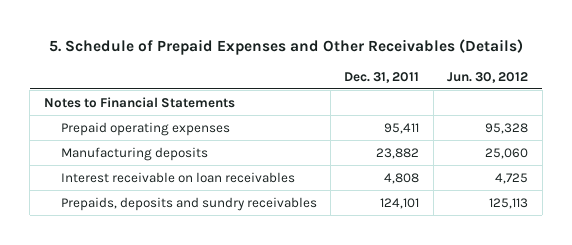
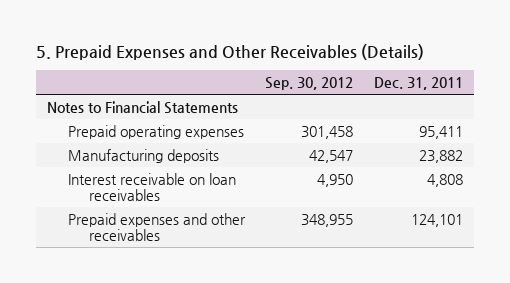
[48,38,523,55] 5. Schedule of Prepaid Expenses and Other Receivables (Details) -> [36,43,425,60] 5. Prepaid Expenses and Other Receivables (Details)
[447,71,529,83] Jun. 30, 2012 -> none
none -> [265,76,354,90] Sep. 30, 2012
[60,196,317,211] Prepaids, deposits and sundry receivables -> [67,212,246,241] Prepaid expenses and other receivables

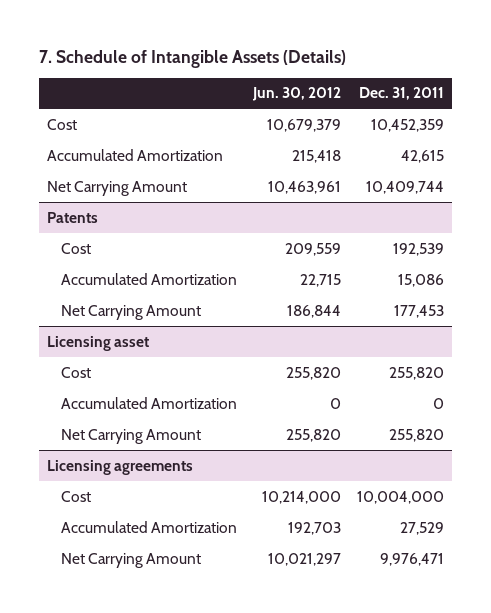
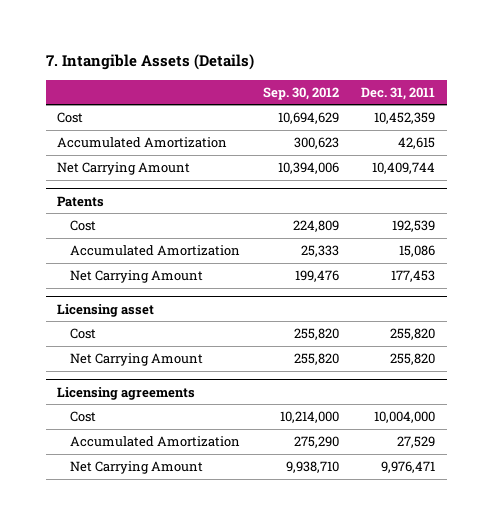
[38,49,346,68] 7. Schedule of Intangible Assets (Details) -> [45,54,254,71] 7. Intangible Assets (Details)
[252,87,342,102] Jun. 30, 2012 -> none
none -> [262,86,339,100] Sep. 30, 2012
[61,396,238,409] Accumulated Amortization -> none

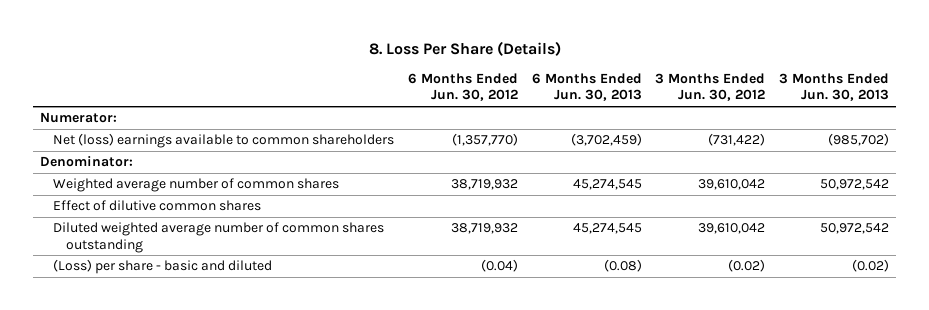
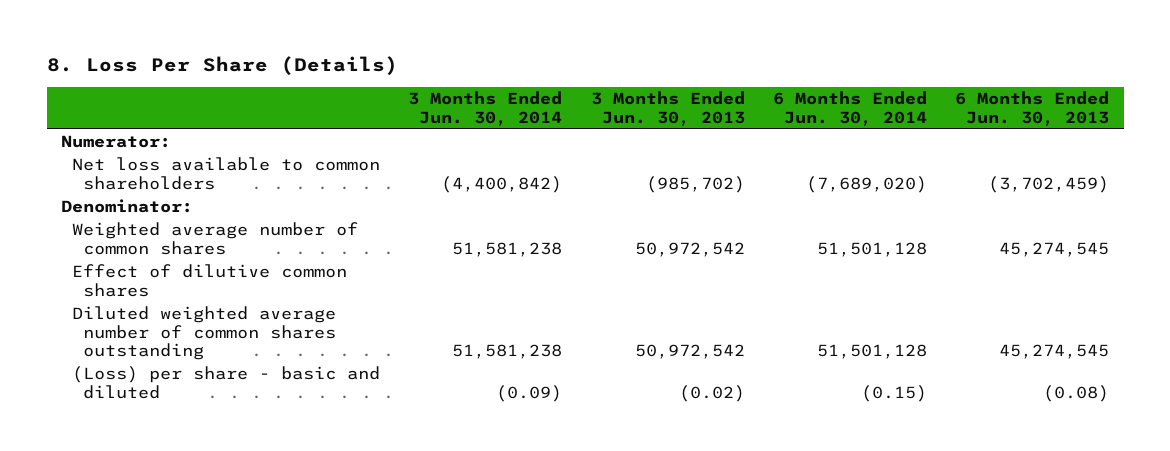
[407,73,518,102] 6 Months Ended Jun. 30, 2012 -> none
[655,73,766,102] 3 Months Ended Jun. 30, 2012 -> none
none -> [408,91,563,126] 3 Months Ended Jun. 30, 2014
none -> [773,91,928,126] 6 Months Ended Jun. 30, 2014
[52,133,394,149] Net (loss) earnings available to common shareholders -> [72,157,381,190] Net loss available to common shareholders

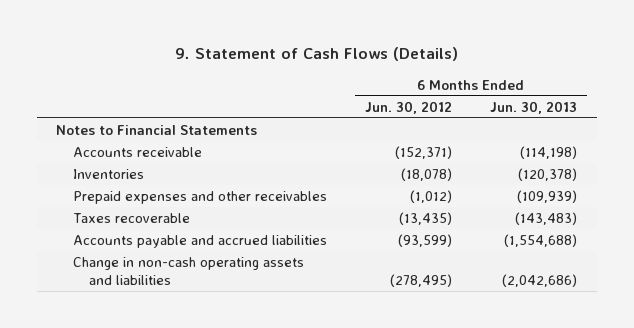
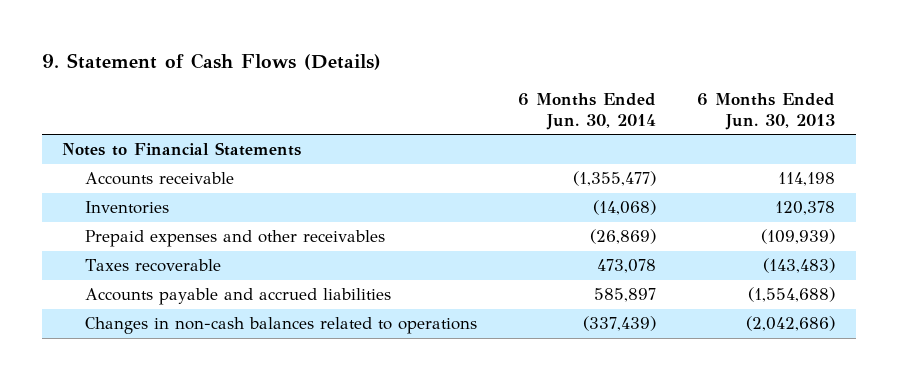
[364,100,452,114] Jun. 30, 2012 -> none
none -> [517,92,656,130] 6 Months Ended Jun. 30, 2014
[520,145,578,159] (114,198) -> [778,172,836,187] 114,198
[518,167,578,181] (120,378) -> [775,201,836,216] 120,378
[72,256,304,286] Change in non-cash operating assets and liabilities -> [84,317,477,335] Changes in non-cash balances related to operations

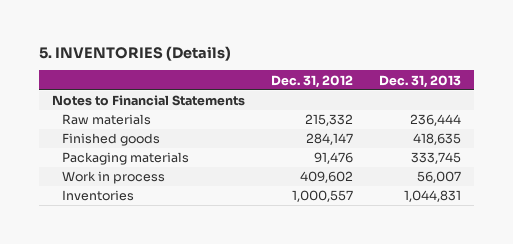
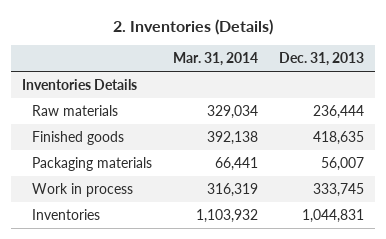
[38,46,231,62] 5. INVENTORIES (Details) -> [112,18,273,35] 2. Inventories (Details)
[271,74,354,88] Dec. 31, 2012 -> none
none -> [173,51,259,66] Mar. 31, 2014
[51,95,245,107] Notes to Financial Statements -> none
none -> [21,78,137,90] Inventories Details
[411,152,462,165] 333,745 -> [321,156,365,171] 56,007
[417,171,462,184] 56,007 -> [313,182,365,197] 333,745

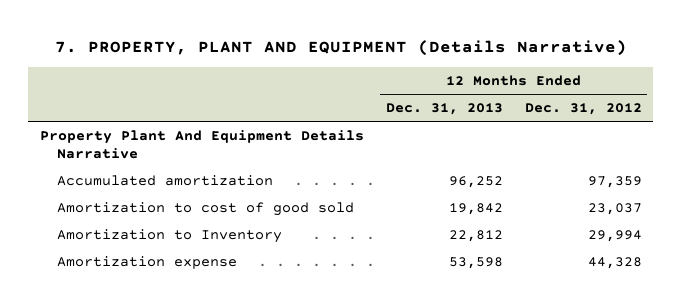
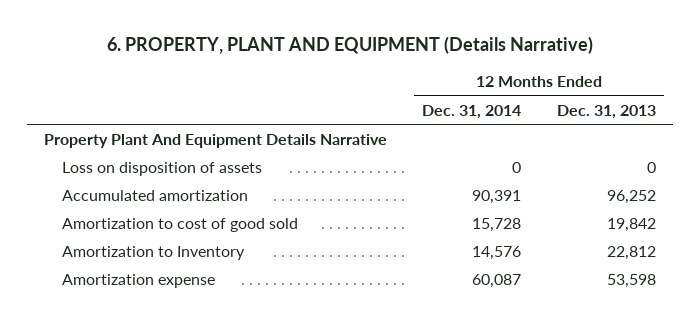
[54,39,627,56] 7. PROPERTY, PLANT AND EQUIPMENT (Details Narrative) -> [106,36,593,55] 6. PROPERTY, PLANT AND EQUIPMENT (Details Narrative)
[524,102,642,115] Dec. 31, 2012 -> none
none -> [422,104,522,119] Dec. 31, 2014
none -> [62,161,263,176] Loss on disposition of assets

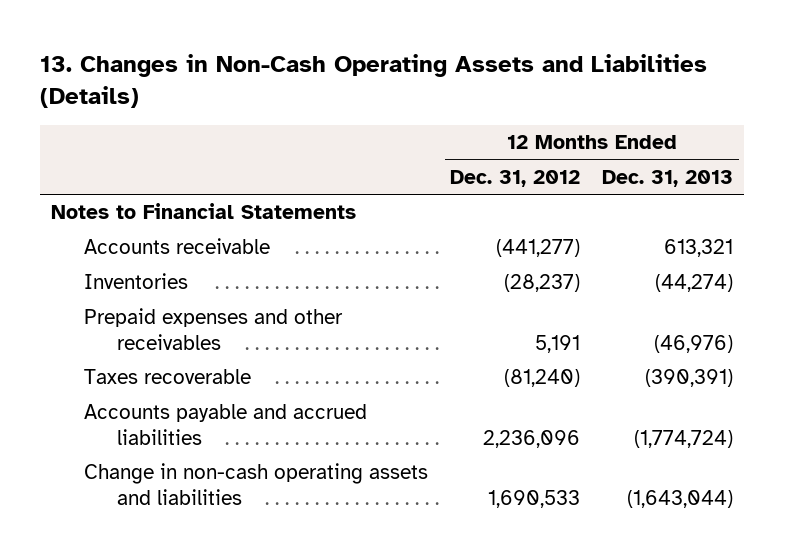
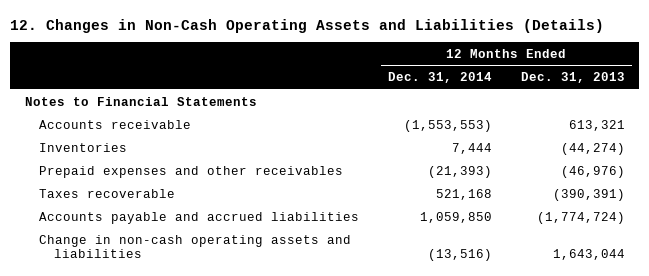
[40,54,708,109] 13. Changes in Non-Cash Operating Assets and Liabilities (Details) -> [10,18,605,33] 12. Changes in Non-Cash Operating Assets and Liabilities (Details)
[450,169,581,187] Dec. 31, 2012 -> none
none -> [388,72,493,84] Dec. 31, 2014
[627,490,734,509] (1,643,044) -> [552,249,625,261] 1,643,044

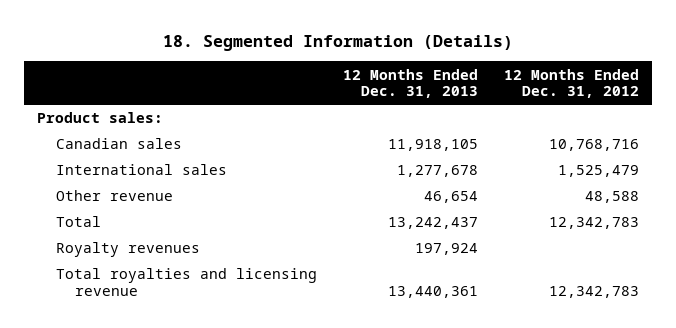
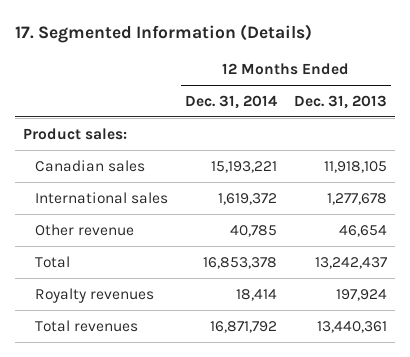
[163,34,514,51] 18. Segmented Information (Details) -> [14,24,312,44] 17. Segmented Information (Details)
[504,68,640,99] 12 Months Ended Dec. 31, 2012 -> none
none -> [184,94,277,109] Dec. 31, 2014
[56,268,318,297] Total royalties and licensing revenue -> [35,319,139,332] Total revenues

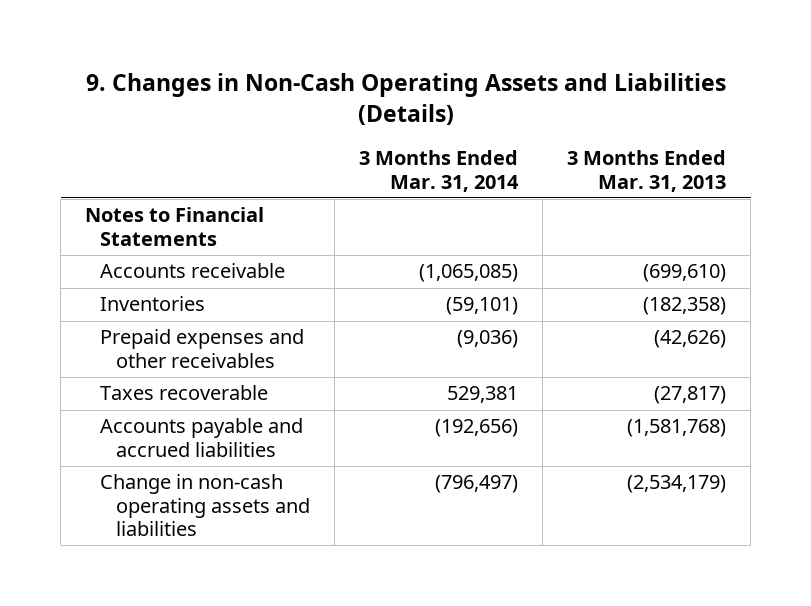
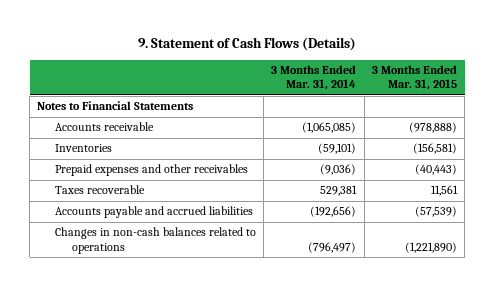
[85,73,726,126] 9. Changes in Non-Cash Operating Assets and Liabilities (Details) -> [138,37,357,52] 9. Statement of Cash Flows (Details)
[566,150,726,192] 3 Months Ended Mar. 31, 2013 -> none
none -> [371,65,457,91] 3 Months Ended Mar. 31, 2015
[100,474,310,536] Change in non-cash operating assets and liabilities -> [54,227,256,254] Changes in non-cash balances related to operations

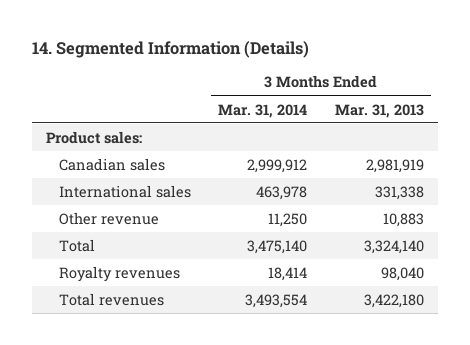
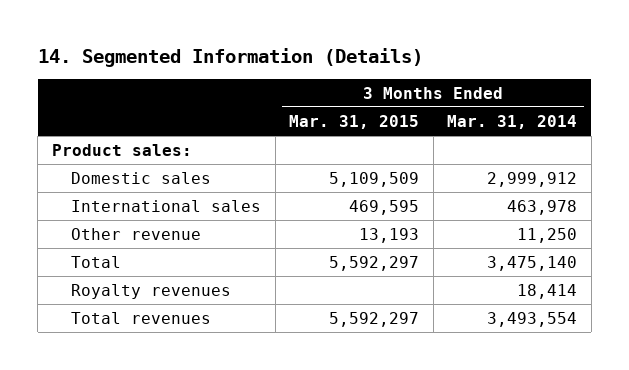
[335,103,425,118] Mar. 31, 2013 -> none
none -> [289,114,420,129] Mar. 31, 2015
[58,157,165,171] Canadian sales -> [71,172,212,185] Domestic sales

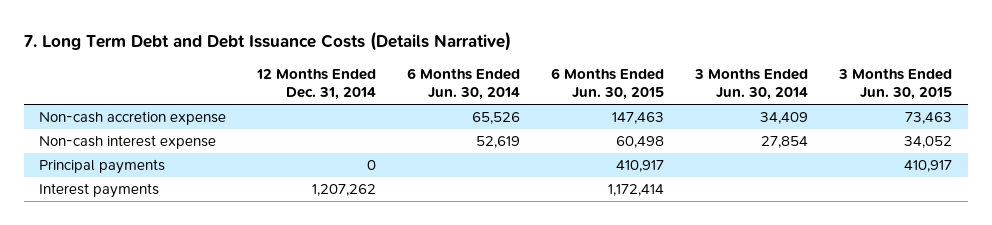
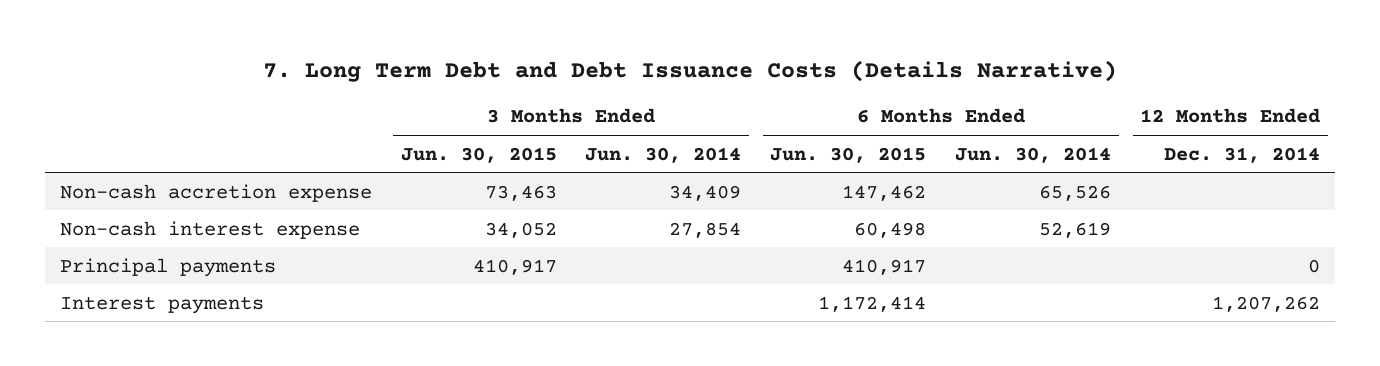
[612,112,665,125] 147,463 -> [842,184,927,201] 147,462

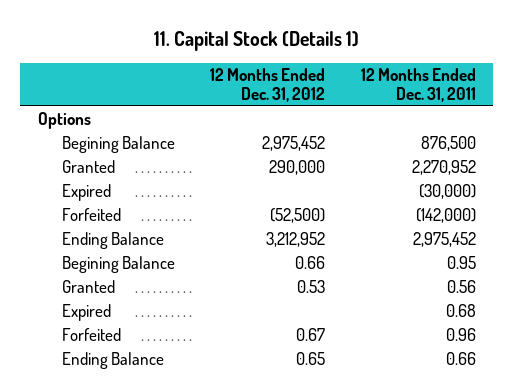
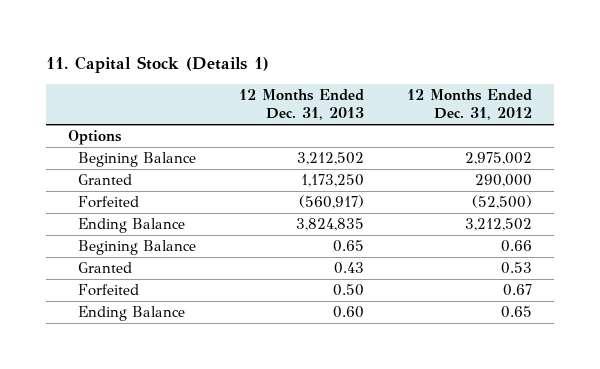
[360,67,476,102] 12 Months Ended Dec. 31, 2011 -> none
none -> [238,88,364,121] 12 Months Ended Dec. 31, 2013
[262,135,326,151] 2,975,452 -> [465,152,533,166] 2,975,002
[61,183,111,201] Expired -> none
[266,231,326,247] 3,212,952 -> [465,218,533,232] 3,212,502
[61,303,111,321] Expired -> none

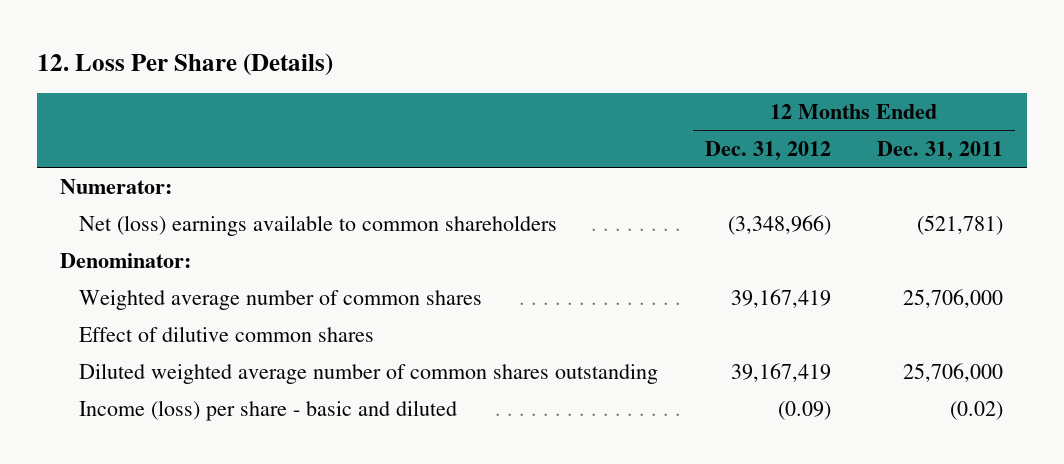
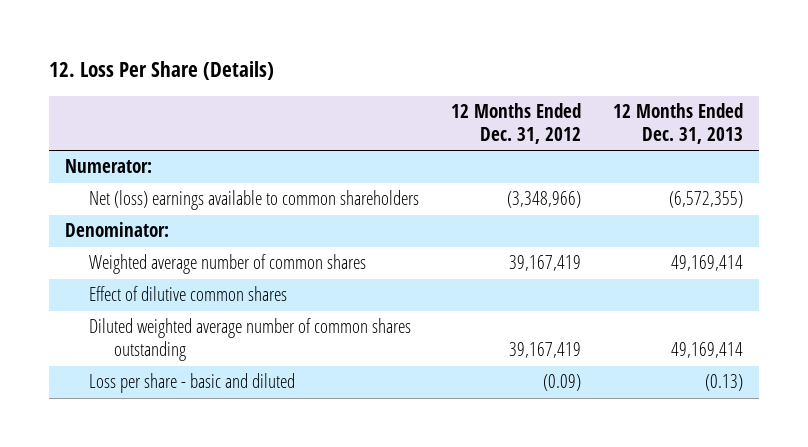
[877,140,1004,160] Dec. 31, 2011 -> none
none -> [613,103,744,144] 12 Months Ended Dec. 31, 2013
[78,399,457,421] Income (loss) per share - basic and diluted -> [89,373,296,394] Loss per share - basic and diluted

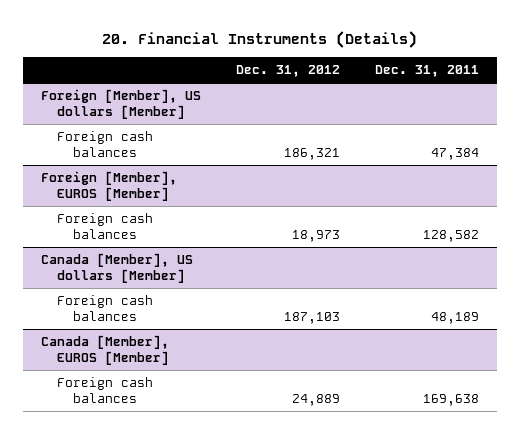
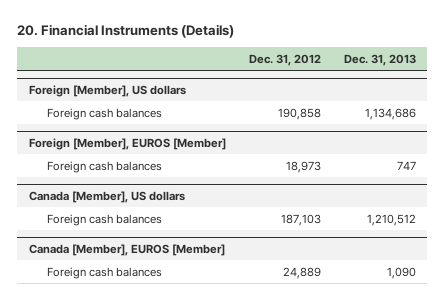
[375,65,480,78] Dec. 31, 2011 -> none
none -> [343,53,416,66] Dec. 31, 2013
[40,89,201,119] Foreign [Member], US dollars [Member] -> [28,85,186,98] Foreign [Member], US dollars
[283,147,340,160] 186,321 -> [277,107,321,120] 190,858
[40,253,193,283] Canada [Member], US dollars [Member] -> [28,191,185,204] Canada [Member], US dollars

